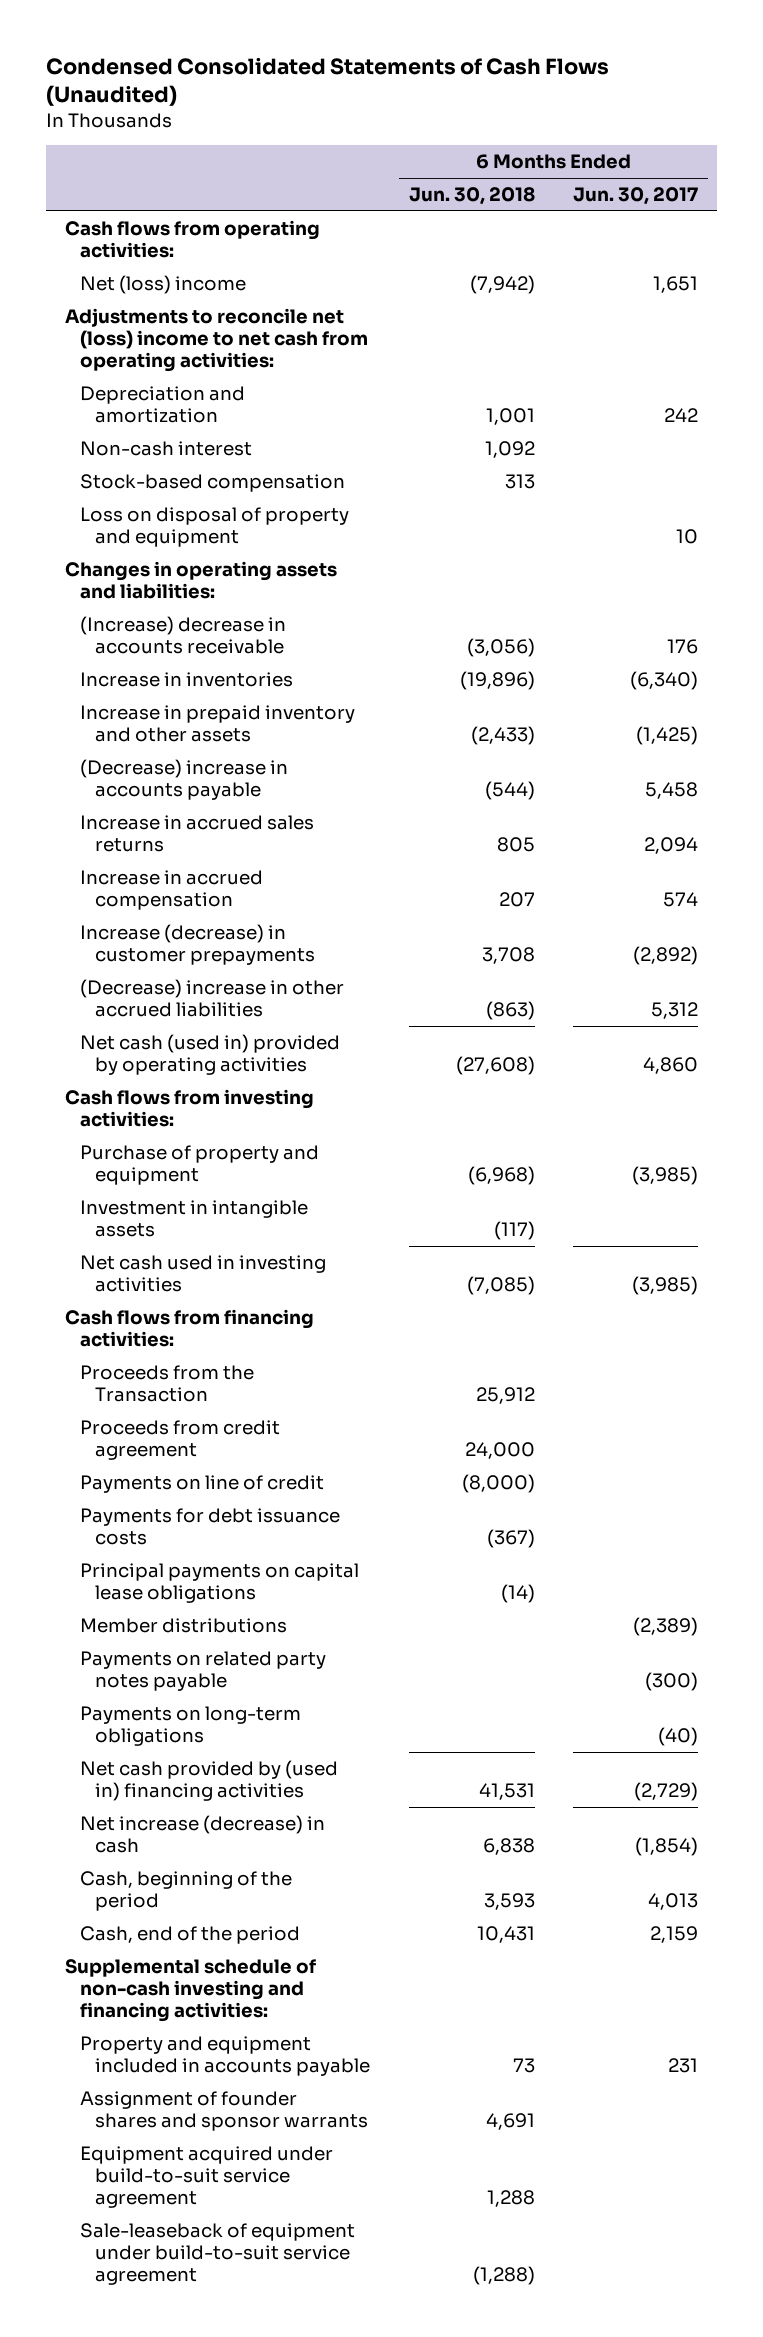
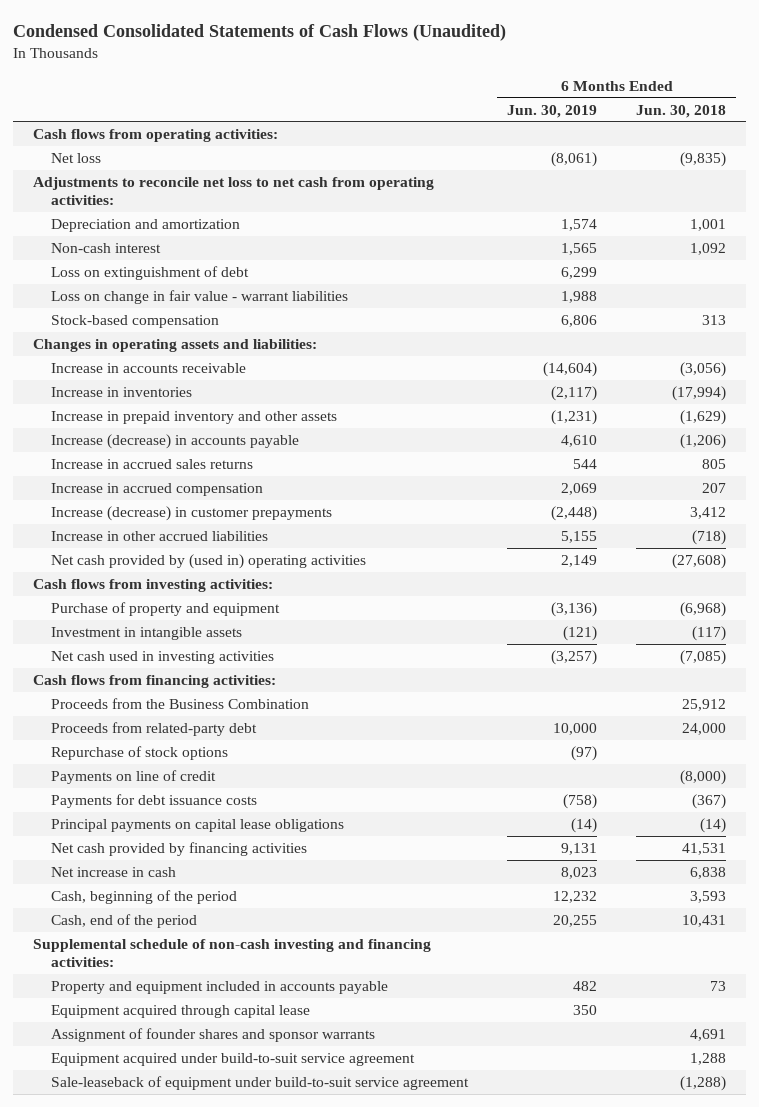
[573,187,699,206] Jun. 30, 2017 -> none
none -> [507,104,598,118] Jun. 30, 2019
[80,275,247,295] Net (loss) income -> [50,152,101,163] Net loss
[469,275,535,295] (7,942) -> [680,151,727,167] (9,835)
[64,308,369,372] Adjustments to reconcile net (loss) income to net cash from operating activities: -> [33,176,435,206] Adjustments to reconcile net loss to net cash from operating activities:
none -> [50,265,249,280] Loss on extinguishment of debt
none -> [50,289,348,304] Loss on change in fair value - warrant liabilities
[80,507,350,547] Loss on disposal of property and equipment -> none
[80,616,287,654] (Increase) decrease in accounts receivable -> [50,362,246,373] Increase in accounts receivable
[459,671,535,691] (19,896) -> [672,385,727,401] (17,994)
[470,725,535,745] (2,433) -> [680,409,727,425] (1,629)
[80,759,289,800] (Decrease) increase in accounts payable -> [50,433,299,449] Increase (decrease) in accounts payable
[484,780,535,800] (544) -> [680,433,727,449] (1,206)
[481,946,535,964] 3,708 -> [690,506,727,519] 3,412
[80,979,345,1017] (Decrease) increase in other accrued liabilities -> [50,530,268,541] Increase in other accrued liabilities
[485,1000,535,1020] (863) -> [692,529,727,545] (718)
[80,1034,341,1075] Net cash (used in) provided by operating activities -> [50,553,366,569] Net cash provided by (used in) operating activities
[80,1420,281,1460] Proceeds from credit agreement -> none
[80,1365,255,1402] Proceeds from the Transaction -> [50,697,309,709] Proceeds from the Business Combination
none -> [50,721,257,736] Proceeds from related-party debt
none -> [50,745,228,760] Repurchase of stock options
[80,1618,288,1634] Member distributions -> none
[80,1651,327,1691] Payments on related party notes payable -> none
[80,1706,302,1746] Payments on long-term obligations -> none
[80,1760,339,1801] Net cash provided by (used in) financing activities -> [50,841,307,856] Net cash provided by financing activities
[80,1815,326,1853] Net increase (decrease) in cash -> [50,866,176,877] Net increase in cash
none -> [50,1004,310,1018] Equipment acquired through capital lease

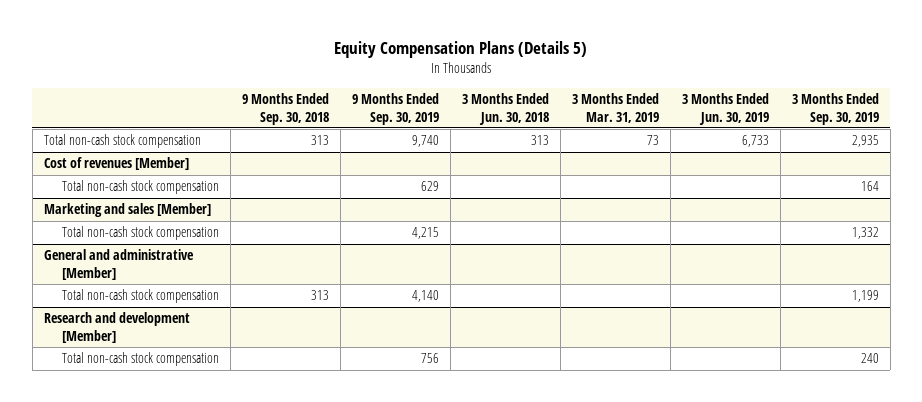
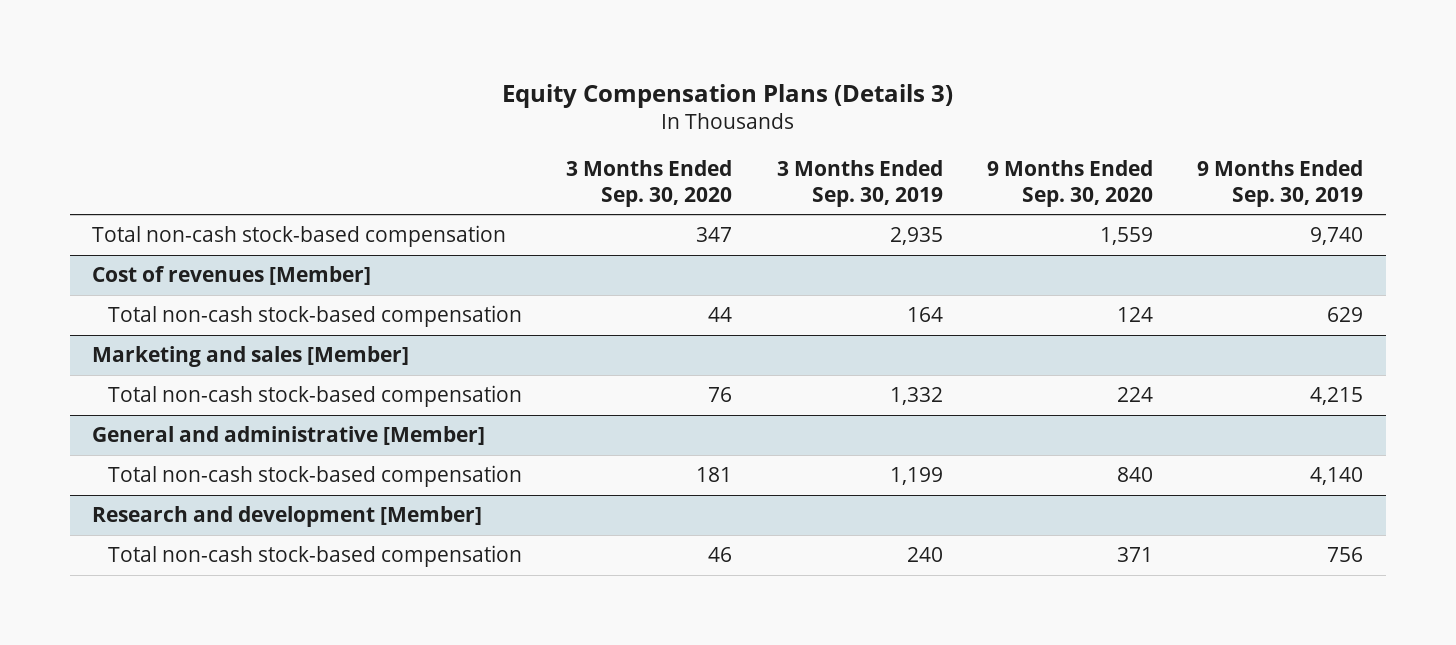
[334,41,588,59] Equity Compensation Plans (Details 5) -> [501,83,953,108] Equity Compensation Plans (Details 3)
[241,93,329,125] 9 Months Ended Sep. 30, 2018 -> none
[461,93,549,125] 3 Months Ended Jun. 30, 2018 -> none
[571,93,659,123] 3 Months Ended Mar. 31, 2019 -> none
[681,93,769,125] 3 Months Ended Jun. 30, 2019 -> none
none -> [566,160,733,207] 3 Months Ended Sep. 30, 2020
none -> [986,160,1153,207] 9 Months Ended Sep. 30, 2020
[43,134,201,149] Total non-cash stock compensation -> [92,225,507,248] Total non-cash stock-based compensation
[61,180,219,195] Total non-cash stock compensation -> [107,305,522,328] Total non-cash stock-based compensation
[61,226,219,241] Total non-cash stock compensation -> [107,385,522,408] Total non-cash stock-based compensation
[61,289,219,304] Total non-cash stock compensation -> [107,465,522,488] Total non-cash stock-based compensation
[61,352,219,367] Total non-cash stock compensation -> [107,545,522,568] Total non-cash stock-based compensation

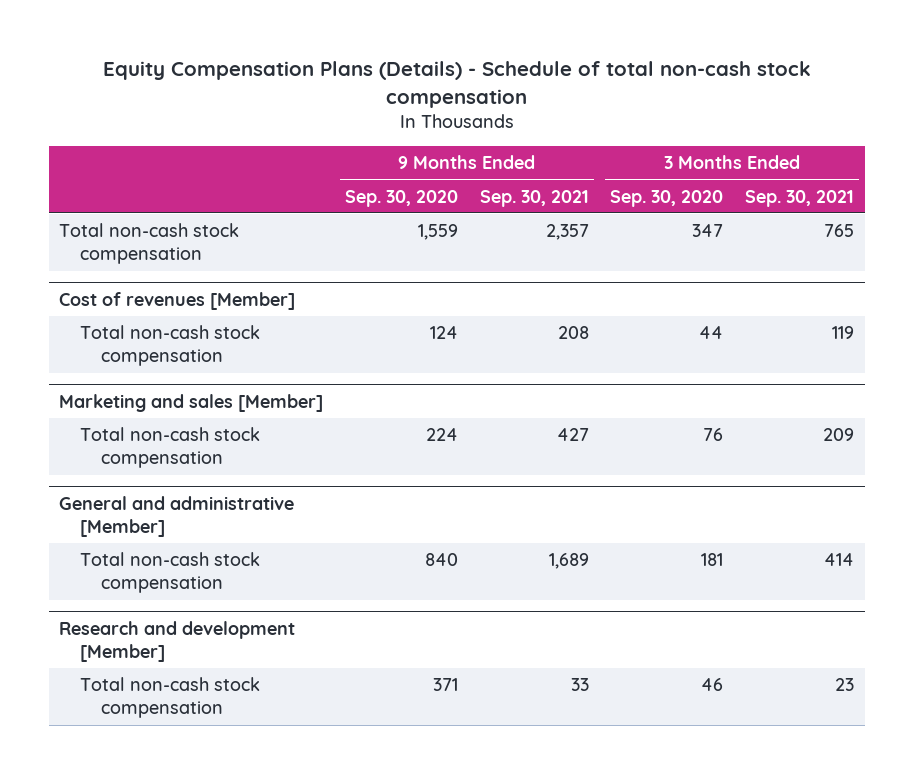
[501,83,953,108] Equity Compensation Plans (Details 3) -> [102,61,811,109] Equity Compensation Plans (Details) - Schedule of total non-cash stock compensation
[776,160,943,207] 3 Months Ended Sep. 30, 2019 -> none
[1197,160,1364,207] 9 Months Ended Sep. 30, 2019 -> none
none -> [479,189,589,207] Sep. 30, 2021
none -> [744,189,854,207] Sep. 30, 2021
[92,225,507,248] Total non-cash stock-based compensation -> [59,223,240,265] Total non-cash stock compensation
[107,305,522,328] Total non-cash stock-based compensation -> [80,325,261,367] Total non-cash stock compensation
[107,385,522,408] Total non-cash stock-based compensation -> [80,427,261,469] Total non-cash stock compensation
[107,465,522,488] Total non-cash stock-based compensation -> [80,552,261,594] Total non-cash stock compensation
[107,545,522,568] Total non-cash stock-based compensation -> [80,677,261,719] Total non-cash stock compensation

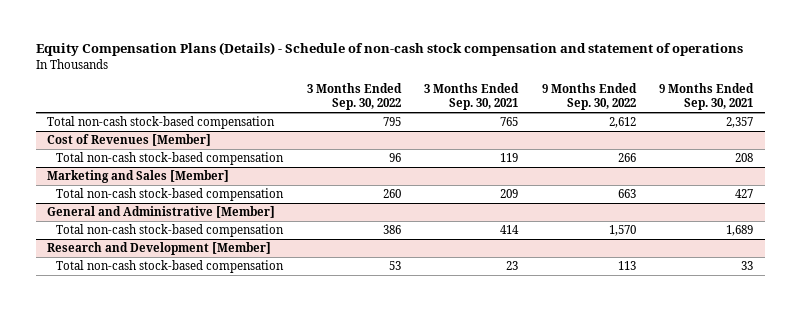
[102,61,811,109] Equity Compensation Plans (Details) - Schedule of total non-cash stock compensation -> [35,42,743,57] Equity Compensation Plans (Details) - Schedule of non-cash stock compensation and statement of operations
[345,189,459,207] Sep. 30, 2020 -> none
[610,189,724,207] Sep. 30, 2020 -> none
none -> [306,83,402,111] 3 Months Ended Sep. 30, 2022
none -> [541,83,637,111] 9 Months Ended Sep. 30, 2022
[59,223,240,265] Total non-cash stock compensation -> [47,116,276,130] Total non-cash stock-based compensation
[59,291,296,310] Cost of revenues [Member] -> [47,134,212,147] Cost of Revenues [Member]
[80,325,261,367] Total non-cash stock compensation -> [56,152,285,166] Total non-cash stock-based compensation
[59,393,324,412] Marketing and sales [Member] -> [47,170,230,184] Marketing and Sales [Member]
[80,427,261,469] Total non-cash stock compensation -> [56,188,285,202] Total non-cash stock-based compensation
[59,495,295,537] General and administrative [Member] -> [47,206,276,219] General and Administrative [Member]
[80,552,261,594] Total non-cash stock compensation -> [56,224,285,238] Total non-cash stock-based compensation
[59,620,296,662] Research and development [Member] -> [47,242,272,256] Research and Development [Member]
[80,677,261,719] Total non-cash stock compensation -> [56,260,285,274] Total non-cash stock-based compensation

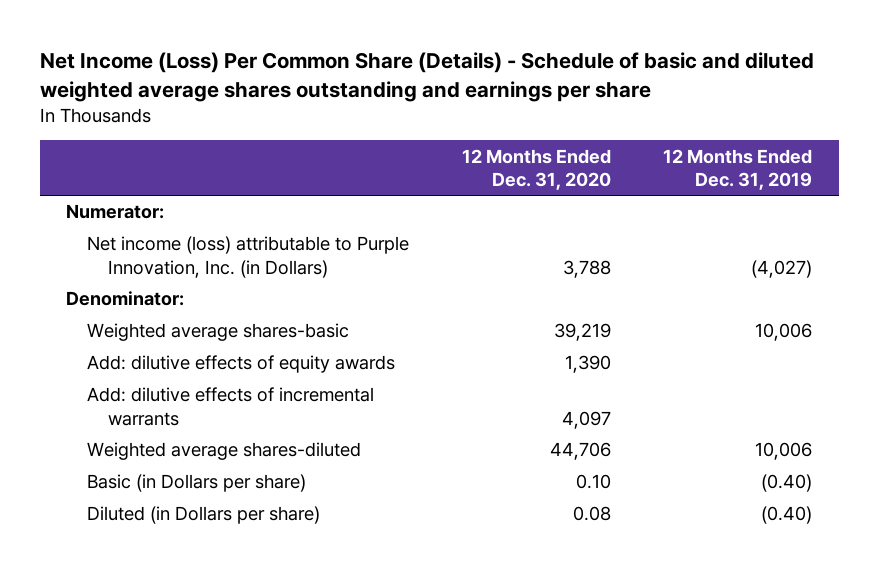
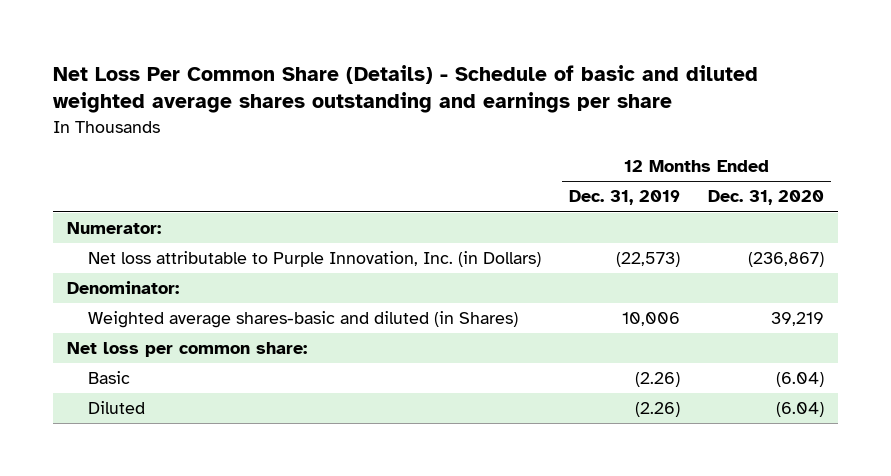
[39,52,814,102] Net Income (Loss) Per Common Share (Details) - Schedule of basic and diluted weighted average shares outstanding and earnings per share -> [52,64,758,114] Net Loss Per Common Share (Details) - Schedule of basic and diluted weighted average shares outstanding and earnings per share
[86,236,409,278] Net income (loss) attributable to Purple Innovation, Inc. (in Dollars) -> [88,251,542,268] Net loss attributable to Purple Innovation, Inc. (in Dollars)
[562,259,611,278] 3,788 -> [748,252,825,268] (236,867)
[751,259,813,278] (4,027) -> [616,252,681,268] (22,573)
[86,323,349,342] Weighted average shares-basic -> none
[86,355,395,374] Add: dilutive effects of equity awards -> none
[86,387,374,426] Add: dilutive effects of incremental warrants -> none
[86,442,361,461] Weighted average shares-diluted -> [88,311,519,329] Weighted average shares-basic and diluted (in Shares)
[549,442,611,461] 44,706 -> [771,312,825,327] 39,219
none -> [66,342,307,358] Net loss per common share:
[86,474,306,493] Basic (in Dollars per share) -> [88,371,131,385] Basic
[575,474,611,490] 0.10 -> [776,372,825,388] (6.04)
[761,474,813,493] (0.40) -> [635,372,681,388] (2.26)
[86,506,320,525] Diluted (in Dollars per share) -> [88,401,146,415] Diluted
[572,506,611,522] 0.08 -> [776,402,825,418] (6.04)
[761,506,813,525] (0.40) -> [635,402,681,418] (2.26)

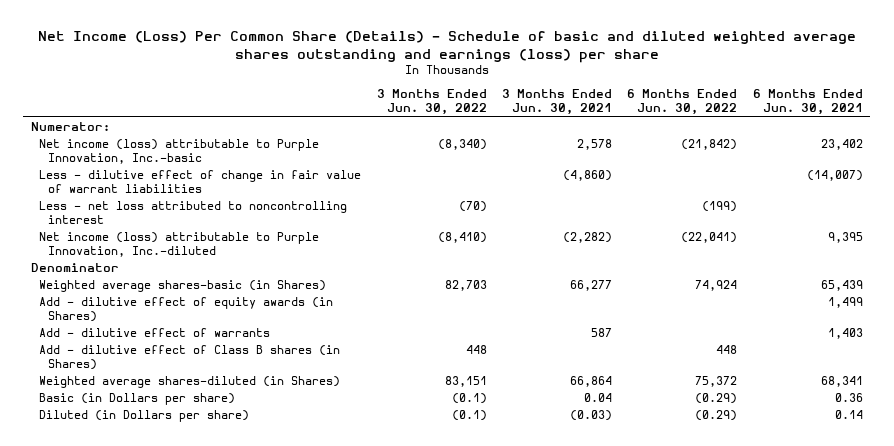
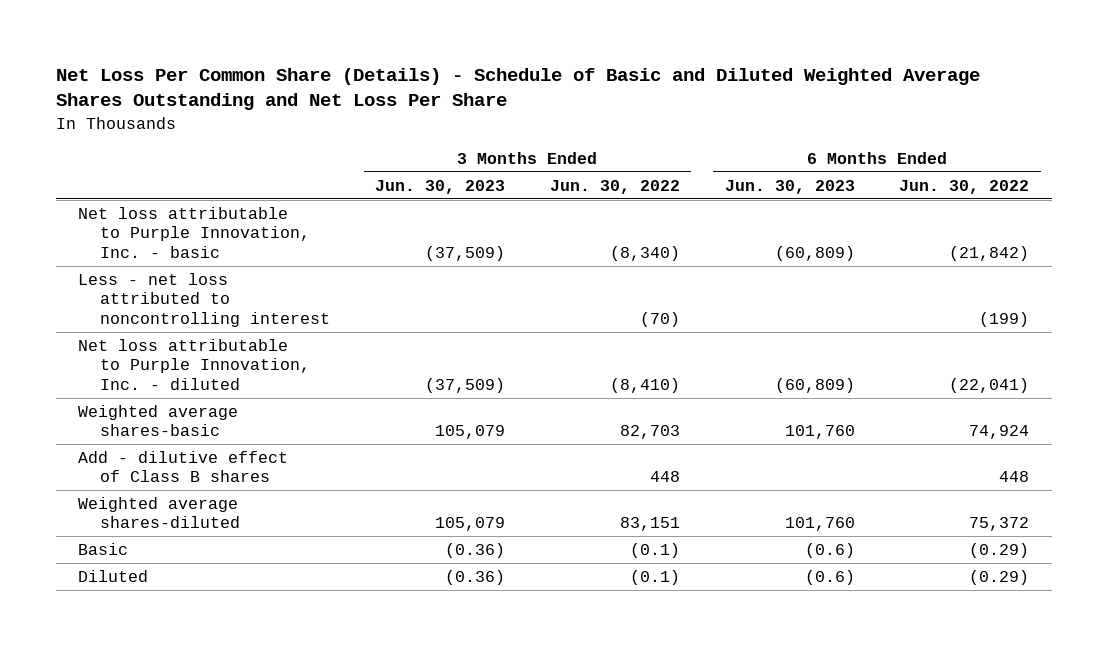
[37,31,856,63] Net Income (Loss) Per Common Share (Details) - Schedule of basic and diluted weighted average shares outstanding and earnings (loss) per share -> [55,68,980,111] Net Loss Per Common Share (Details) - Schedule of Basic and Diluted Weighted Average Shares Outstanding and Net Loss Per Share
[501,89,612,116] 3 Months Ended Jun. 30, 2021 -> none
[752,89,863,116] 6 Months Ended Jun. 30, 2021 -> none
none -> [374,179,505,194] Jun. 30, 2023
none -> [724,179,855,194] Jun. 30, 2023
[31,122,111,132] Numerator: -> none
[39,170,362,193] Less - dilutive effect of change in fair value of warrant liabilities -> none
[39,139,320,164] Net income (loss) attributable to Purple Innovation, Inc.-basic -> [78,206,311,258] Net loss attributable to Purple Innovation, Inc. - basic
[31,263,120,273] Denominator -> none
[39,297,334,322] Add - dilutive effect of equity awards (in Shares) -> none
[39,328,271,338] Add - dilutive effect of warrants -> none
[39,232,320,257] Net income (loss) attributable to Purple Innovation, Inc.-diluted -> [78,338,311,390] Net loss attributable to Purple Innovation, Inc. - diluted
[39,280,327,293] Weighted average shares-basic (in Shares) -> [78,404,239,437] Weighted average shares-basic
[39,345,341,370] Add - dilutive effect of Class B shares (in Shares) -> [78,450,289,483] Add - dilutive effect of Class B shares
[39,376,341,389] Weighted average shares-diluted (in Shares) -> [78,496,241,529] Weighted average shares-diluted
[39,393,236,406] Basic (in Dollars per share) -> [78,542,129,555] Basic
[39,410,250,423] Diluted (in Dollars per share) -> [78,569,149,582] Diluted

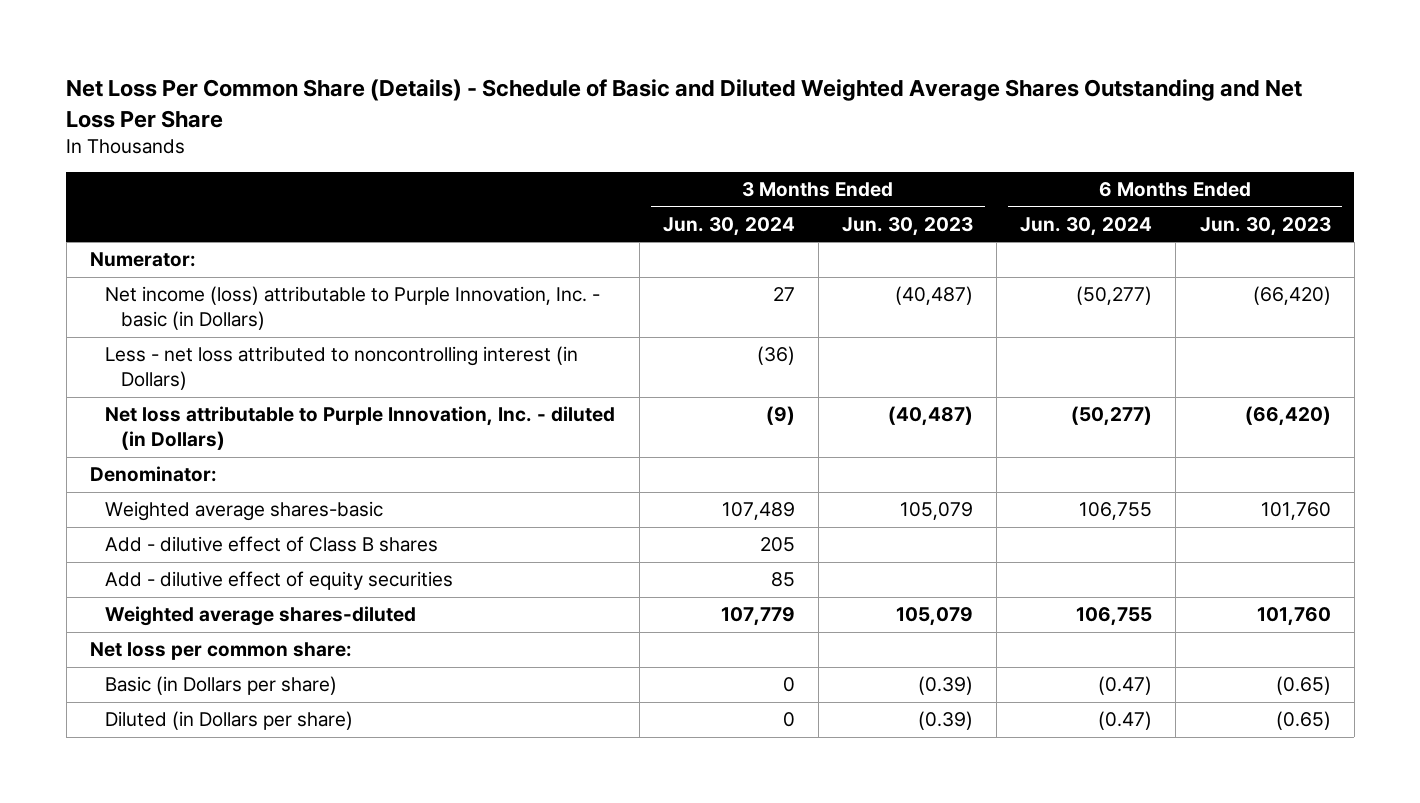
[549,179,680,194] Jun. 30, 2022 -> none
[899,179,1030,194] Jun. 30, 2022 -> none
none -> [662,217,795,237] Jun. 30, 2024
none -> [1020,217,1153,237] Jun. 30, 2024
none -> [89,252,196,268] Numerator:
[78,206,311,258] Net loss attributable to Purple Innovation, Inc. - basic -> [105,286,601,331] Net income (loss) attributable to Purple Innovation, Inc. - basic (in Dollars)
[424,245,505,261] (37,509) -> [895,286,974,306] (40,487)
[774,245,855,261] (60,809) -> [1252,286,1331,306] (66,420)
[78,272,331,327] Less - net loss attributed to noncontrolling interest -> [105,346,579,391] Less - net loss attributed to noncontrolling interest (in Dollars)
[78,338,311,390] Net loss attributable to Purple Innovation, Inc. - diluted -> [105,406,616,451] Net loss attributable to Purple Innovation, Inc. - diluted (in Dollars)
[424,377,505,393] (37,509) -> [888,406,974,427] (40,487)
[774,377,855,393] (60,809) -> [1244,406,1331,427] (66,420)
none -> [89,466,217,483] Denominator:
none -> [105,571,454,591] Add - dilutive effect of equity securities
none -> [89,642,352,661] Net loss per common share:
[78,542,129,555] Basic -> [105,676,338,696] Basic (in Dollars per share)
[444,542,505,558] (0.36) -> [918,676,974,696] (0.39)
[804,542,855,558] (0.6) -> [1275,676,1331,696] (0.65)
[78,569,149,582] Diluted -> [105,711,354,731] Diluted (in Dollars per share)
[444,569,505,585] (0.36) -> [918,711,974,731] (0.39)
[804,569,855,585] (0.6) -> [1275,711,1331,731] (0.65)

